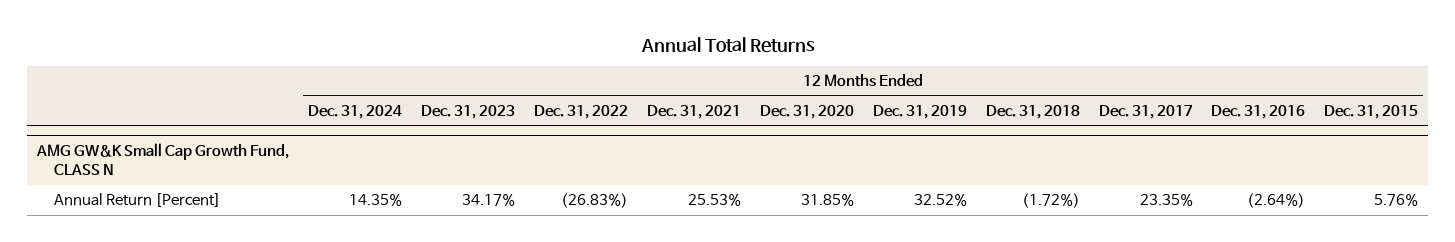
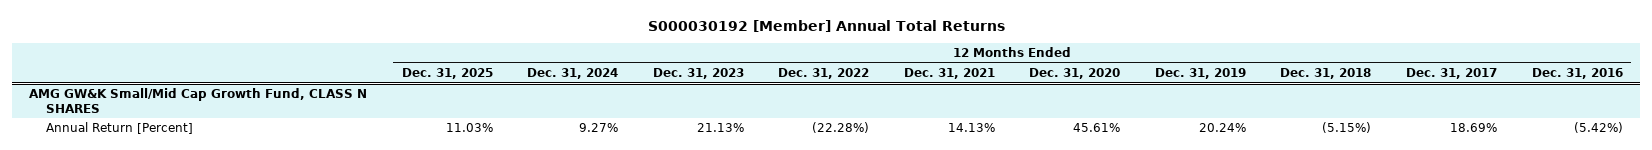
[640,36,815,53] Annual Total Returns -> [647,19,1005,32] S000030192 [Member] Annual Total Returns
[1324,105,1419,120] Dec. 31, 2015 -> none
none -> [401,67,493,79] Dec. 31, 2025
[35,142,289,176] AMG GW&K Small Cap Growth Fund, CLASS N -> [29,88,368,113] AMG GW&K Small/Mid Cap Growth Fund, CLASS N SHARES
[348,193,402,207] 14.35% -> [579,123,619,133] 9.27%
[461,193,515,207] 34.17% -> [696,123,744,133] 21.13%
[560,193,628,209] (26.83%) -> [812,122,870,134] (22.28%)
[687,193,741,207] 25.53% -> [947,123,995,133] 14.13%
[800,193,854,207] 31.85% -> [1073,123,1121,133] 45.61%
[913,193,967,207] 32.52% -> [1198,123,1246,133] 20.24%
[1021,193,1080,209] (1.72%) -> [1322,122,1372,134] (5.15%)
[1139,193,1193,207] 23.35% -> [1449,123,1497,133] 18.69%
[1247,193,1306,209] (2.64%) -> [1573,122,1623,134] (5.42%)

